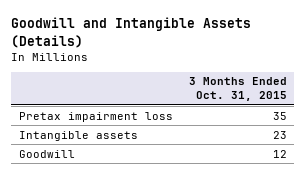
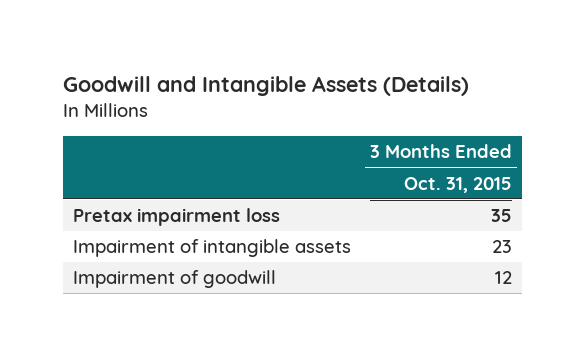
[18,130,138,141] Intangible assets -> [72,239,351,258] Impairment of intangible assets
[18,149,75,158] Goodwill -> [72,270,276,289] Impairment of goodwill

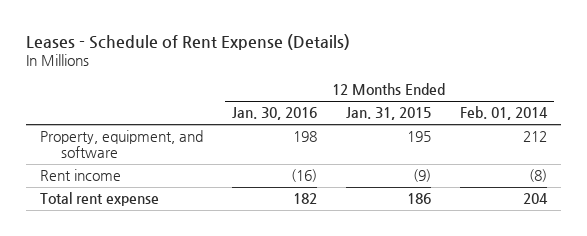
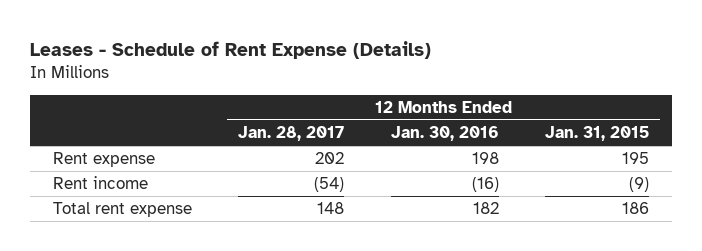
[459,106,548,121] Feb. 01, 2014 -> none
none -> [238,126,345,142] Jan. 28, 2017
[40,130,204,159] Property, equipment, and software -> [53,152,156,168] Rent expense

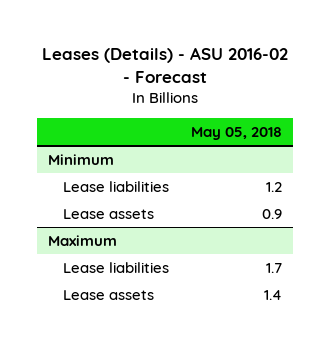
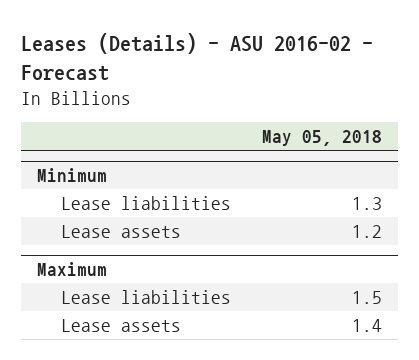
[266,181,283,192] 1.2 -> [352,196,383,210] 1.3
[262,208,283,219] 0.9 -> [352,224,383,238] 1.2
[266,262,283,273] 1.7 -> [352,290,383,304] 1.5

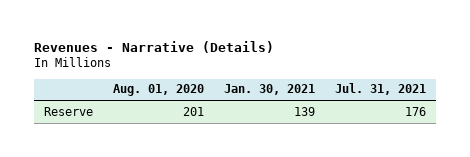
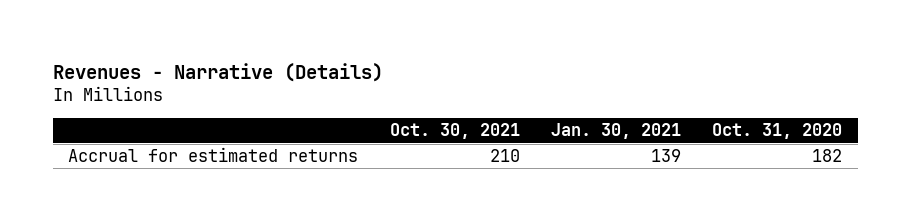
[113,84,205,97] Aug. 01, 2020 -> none
[334,83,426,96] Jul. 31, 2021 -> none
none -> [389,123,520,140] Oct. 30, 2021
none -> [712,123,843,140] Oct. 31, 2020
[44,106,94,116] Reserve -> [68,147,359,163] Accrual for estimated returns

